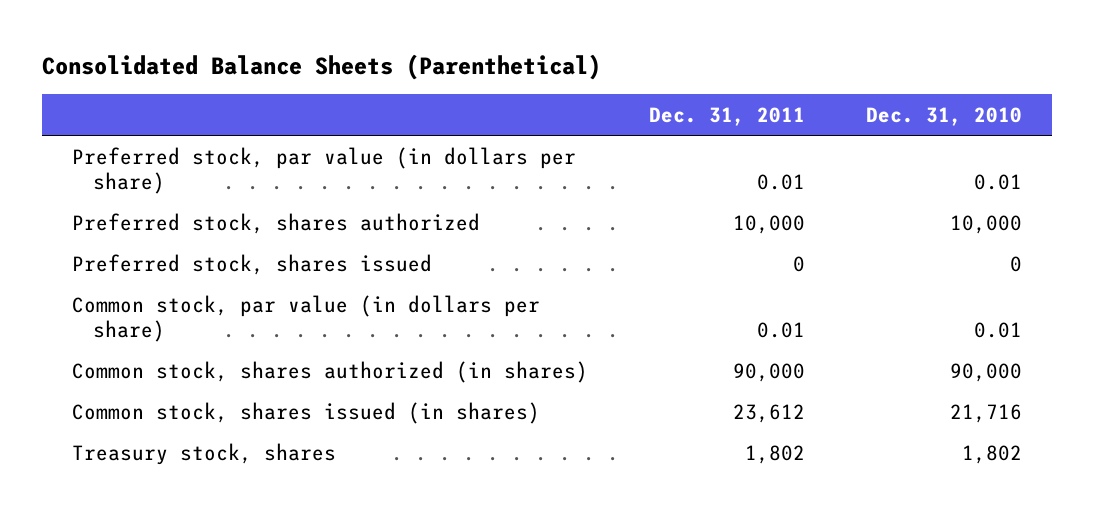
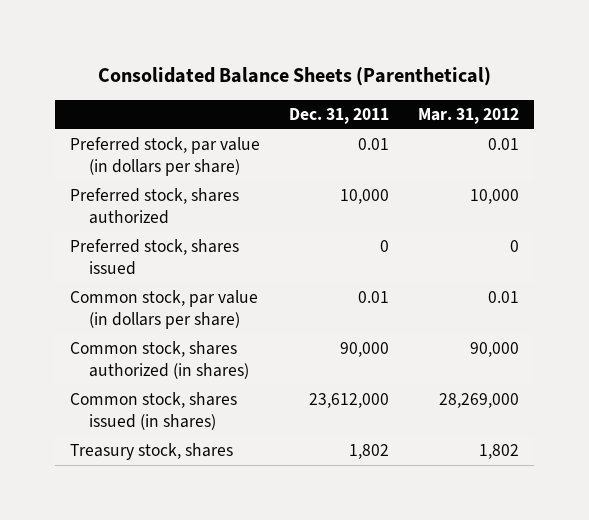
[865,107,1022,127] Dec. 31, 2010 -> none
none -> [418,108,520,125] Mar. 31, 2012
[733,403,806,423] 23,612 -> [309,393,390,409] 23,612,000

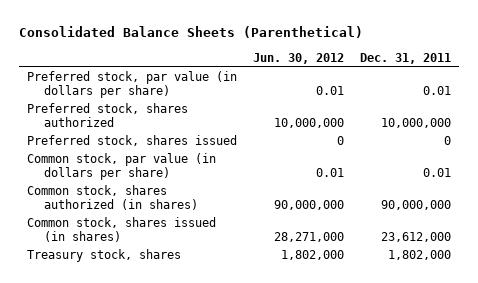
[418,108,520,125] Mar. 31, 2012 -> none
none -> [253,52,345,64] Jun. 30, 2012
[340,189,390,205] 10,000 -> [381,117,452,128] 10,000,000
[340,342,390,358] 90,000 -> [381,199,452,210] 90,000,000
[349,444,390,460] 1,802 -> [388,250,452,261] 1,802,000

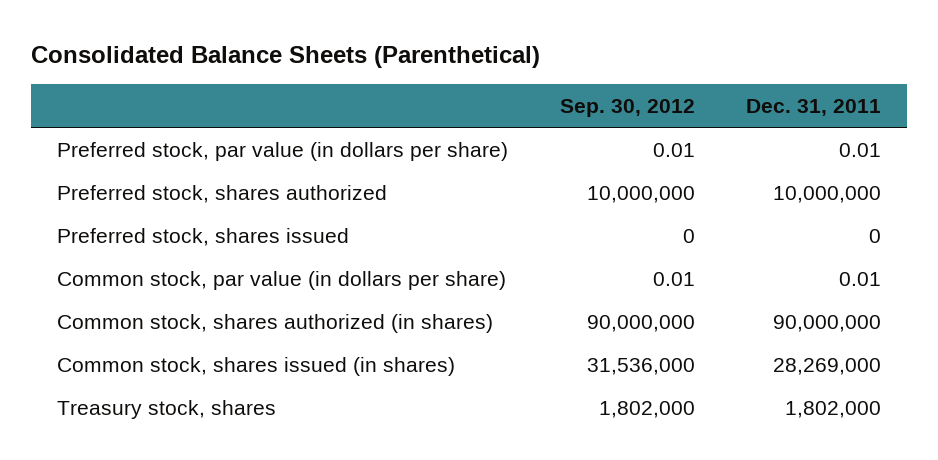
[253,52,345,64] Jun. 30, 2012 -> none
none -> [559,98,695,117] Sep. 30, 2012
[381,231,452,242] 23,612,000 -> [773,357,882,375] 28,269,000

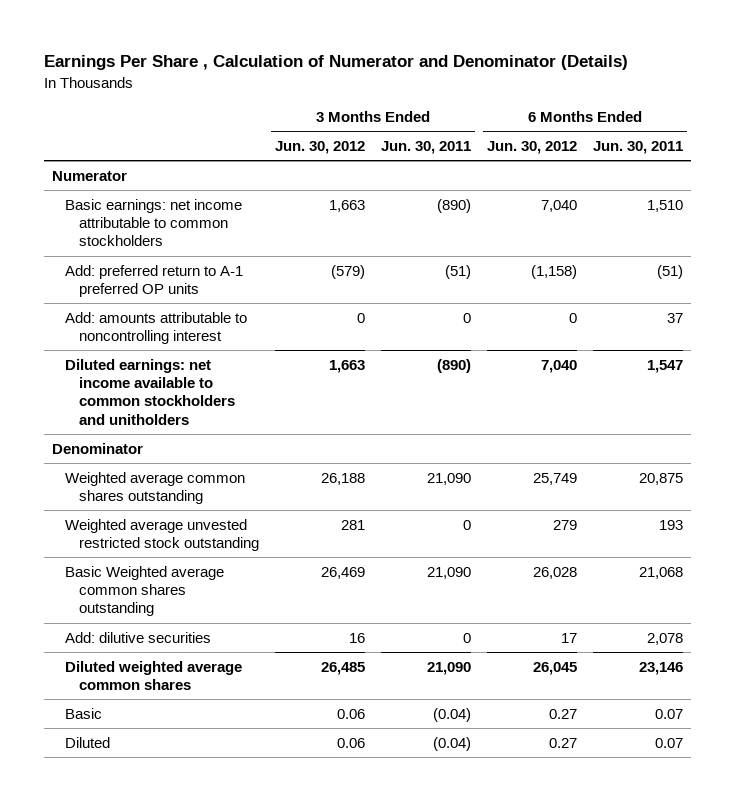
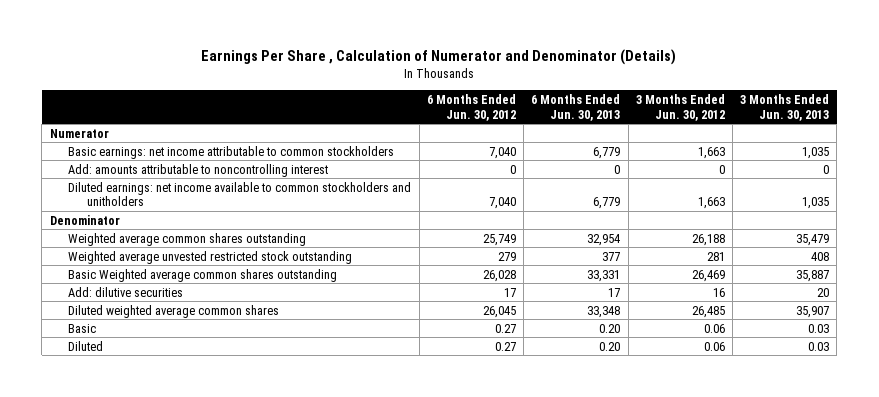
[380,141,471,155] Jun. 30, 2011 -> none
[593,141,684,155] Jun. 30, 2011 -> none
none -> [531,93,621,121] 6 Months Ended Jun. 30, 2013
none -> [740,93,830,121] 3 Months Ended Jun. 30, 2013
[65,264,244,298] Add: preferred return to A-1 preferred OP units -> none

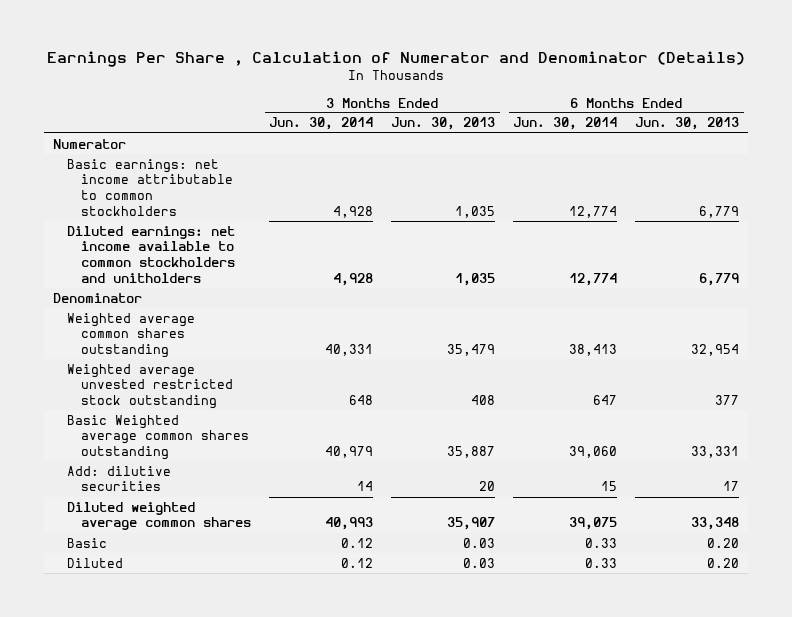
[426,93,516,121] 6 Months Ended Jun. 30, 2012 -> none
[635,93,725,121] 3 Months Ended Jun. 30, 2012 -> none
none -> [269,117,374,131] Jun. 30, 2014
none -> [513,117,618,131] Jun. 30, 2014
[68,163,329,177] Add: amounts attributable to noncontrolling interest -> none

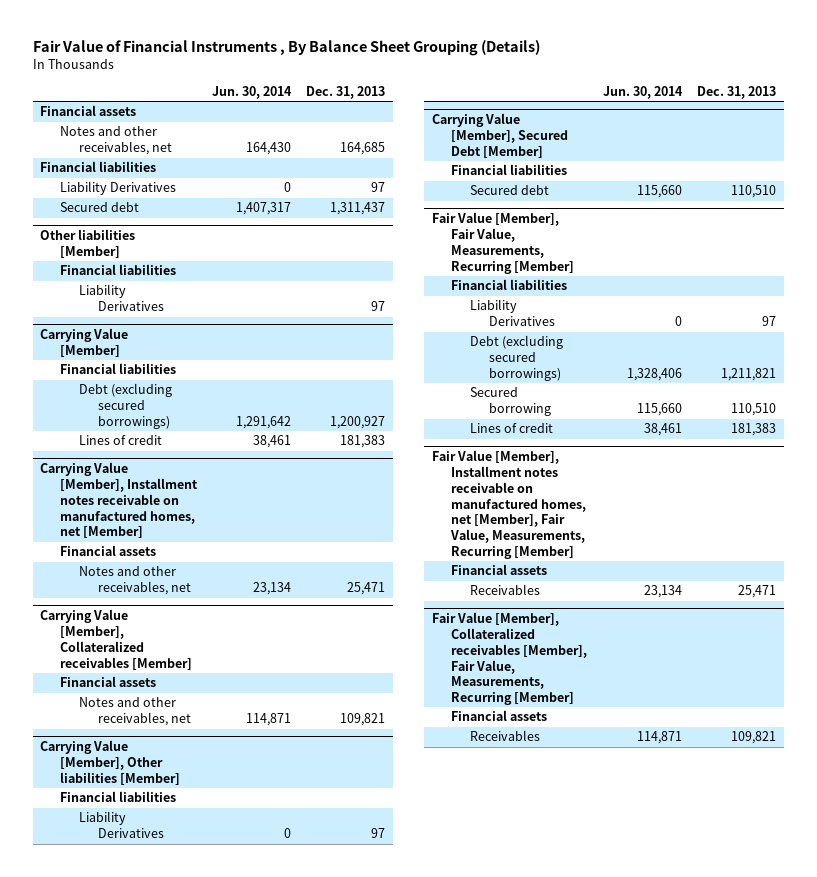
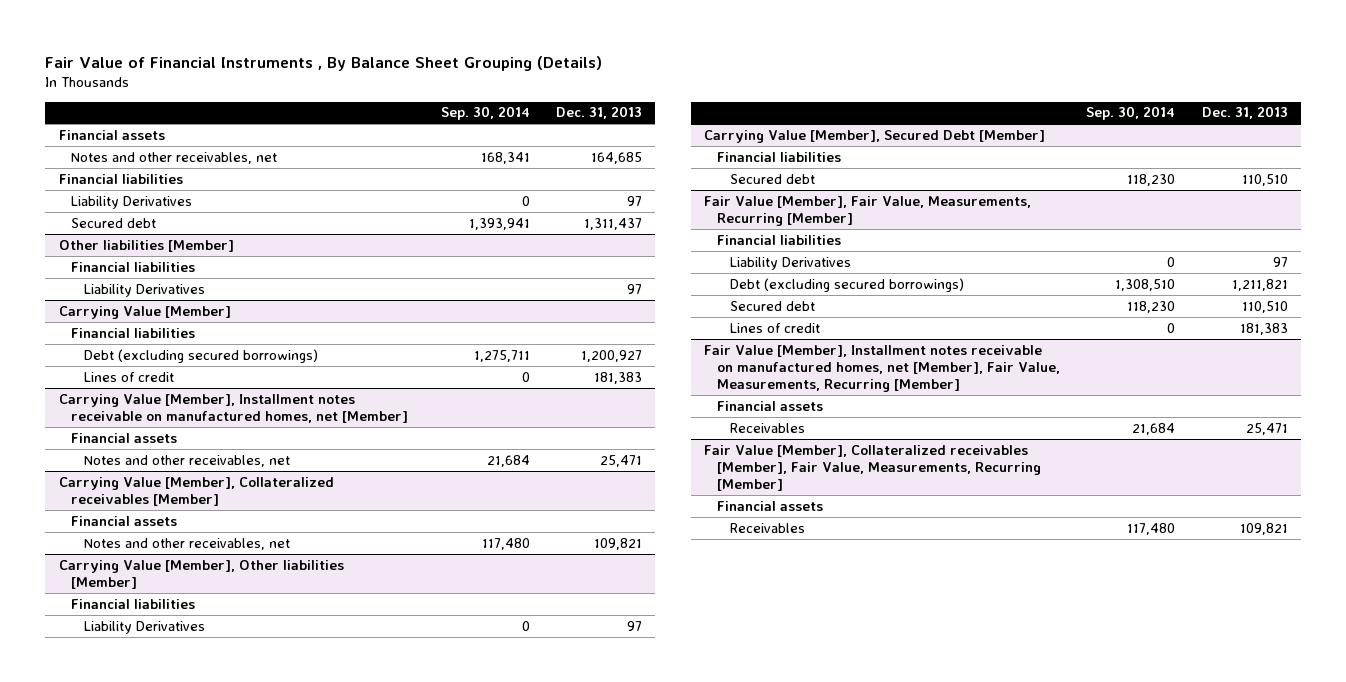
[211,85,292,99] Jun. 30, 2014 -> none
none -> [440,106,530,121] Sep. 30, 2014
[469,387,551,417] Secured borrowing -> [729,300,815,311] Secured debt

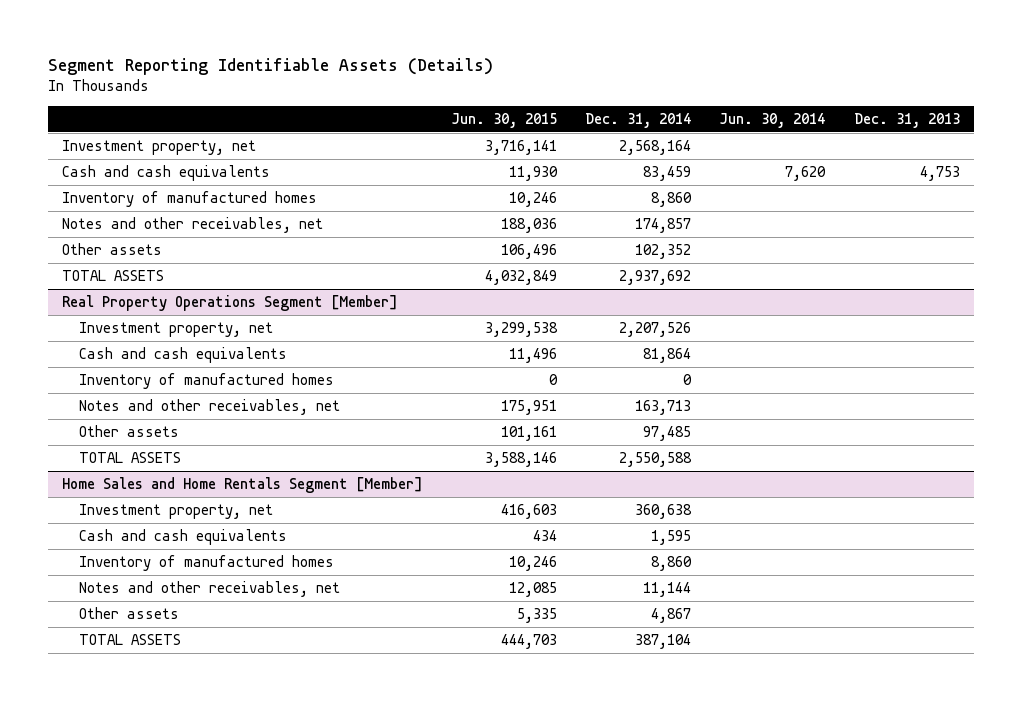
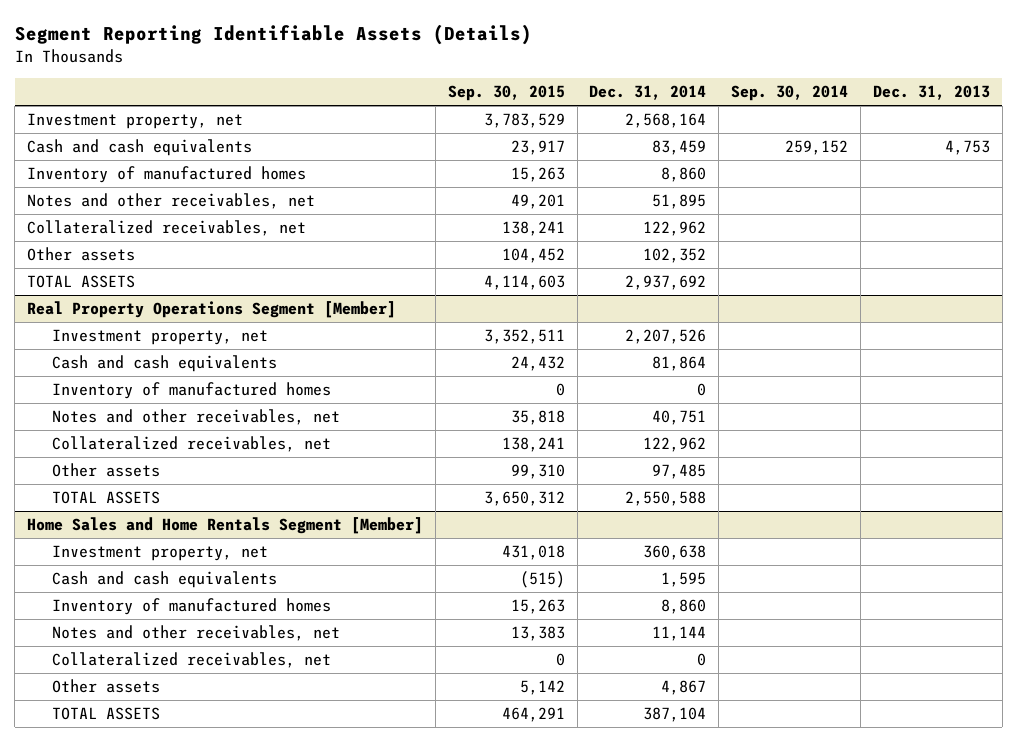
[450,113,557,129] Jun. 30, 2015 -> none
[719,113,826,129] Jun. 30, 2014 -> none
none -> [447,85,565,102] Sep. 30, 2015
none -> [731,85,849,102] Sep. 30, 2014
[635,218,692,234] 174,857 -> [652,194,707,210] 51,895
none -> [26,220,306,237] Collateralized receivables, net
[635,400,692,416] 163,713 -> [652,410,707,426] 40,751
none -> [51,436,331,453] Collateralized receivables, net
none -> [51,652,331,669] Collateralized receivables, net

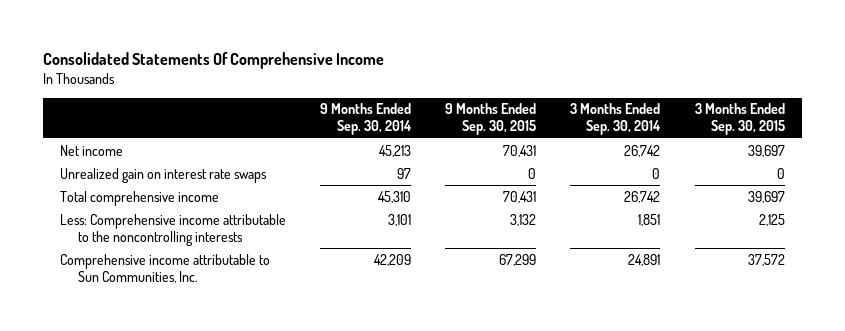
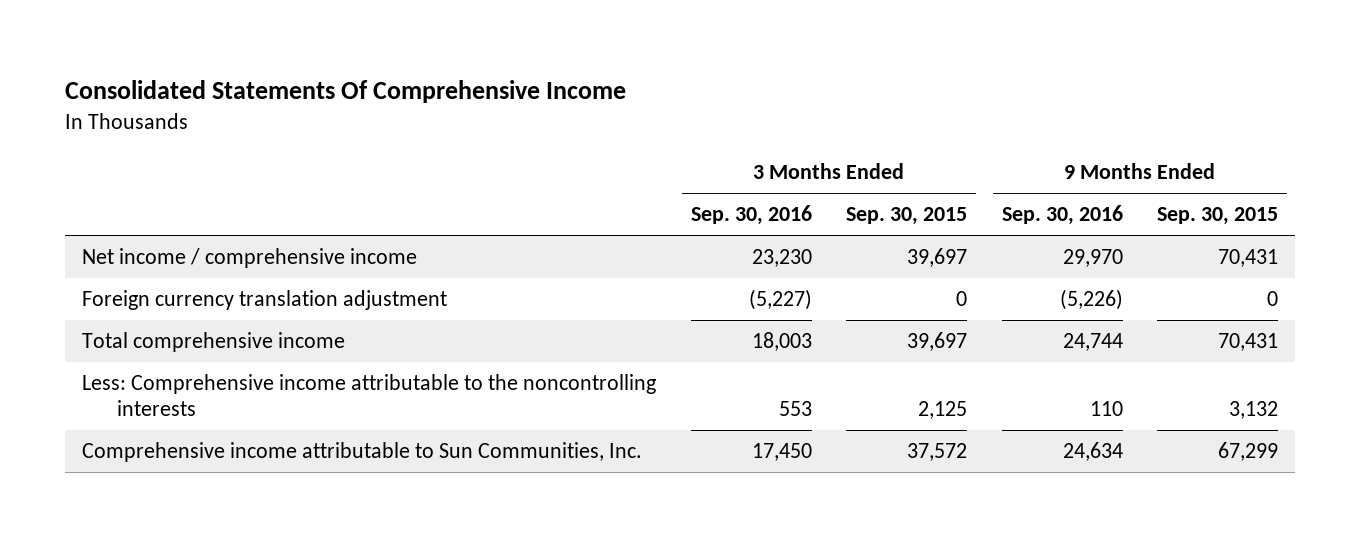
[320,103,413,136] 9 Months Ended Sep. 30, 2014 -> none
[570,103,662,136] 3 Months Ended Sep. 30, 2014 -> none
none -> [690,205,812,226] Sep. 30, 2016
none -> [1001,205,1123,226] Sep. 30, 2016
[60,144,124,156] Net income -> [82,248,418,269] Net income / comprehensive income
[60,167,268,183] Unrealized gain on interest rate swaps -> [82,290,448,311] Foreign currency translation adjustment

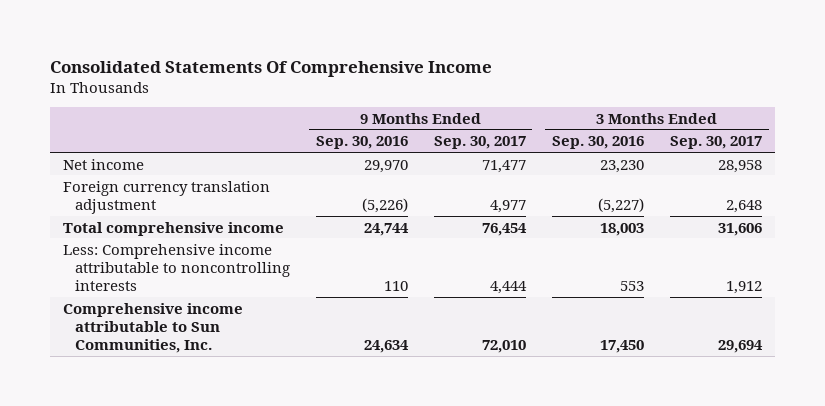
[846,207,968,226] Sep. 30, 2015 -> none
[1157,207,1279,226] Sep. 30, 2015 -> none
none -> [433,136,526,150] Sep. 30, 2017
none -> [670,136,763,150] Sep. 30, 2017
[82,248,418,269] Net income / comprehensive income -> [62,158,144,170] Net income
[82,374,657,416] Less: Comprehensive income attributable to the noncontrolling interests -> [62,243,290,292] Less: Comprehensive income attributable to noncontrolling interests

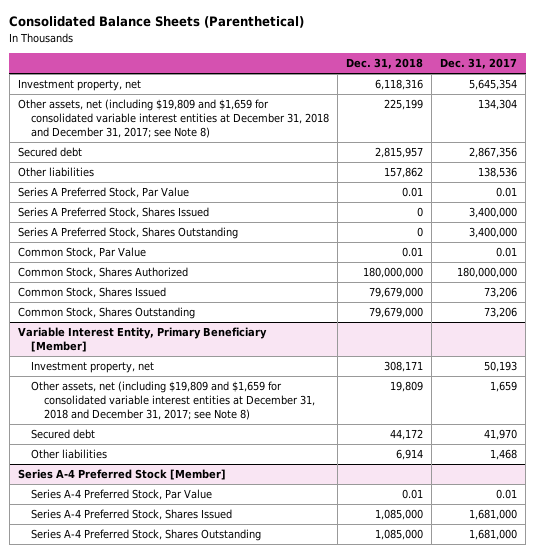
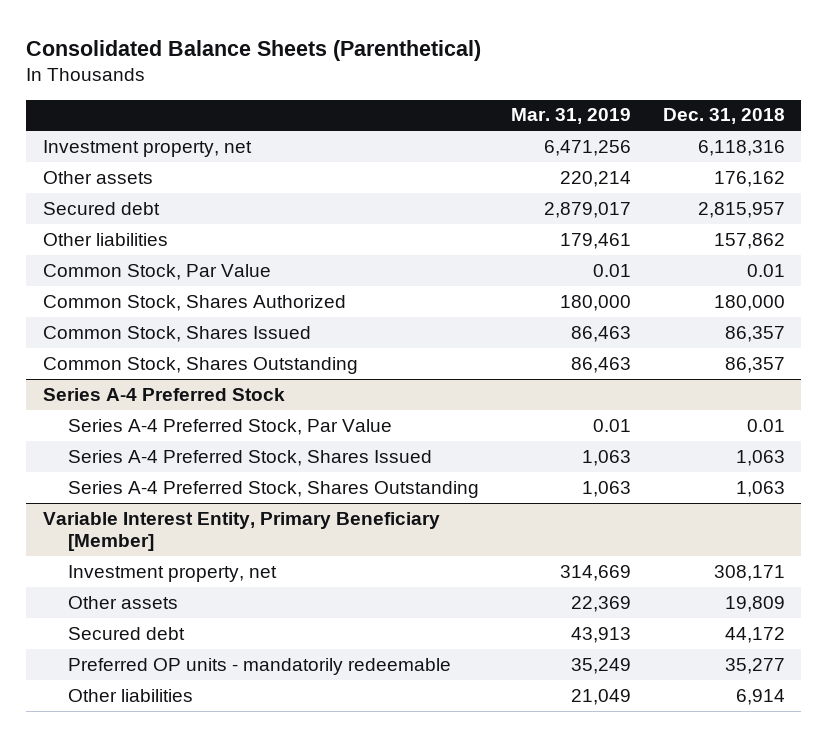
[440,58,518,70] Dec. 31, 2017 -> none
none -> [511,108,632,125] Mar. 31, 2019
[17,99,329,139] Other assets, net (including $19,809 and $1,659 for consolidated variable interest entities at December 31, 2018 and December 31, 2017; see Note 8) -> none
none -> [42,170,153,184] Other assets
[17,187,189,199] Series A Preferred Stock, Par Value -> none
[17,207,209,219] Series A Preferred Stock, Shares Issued -> none
[17,227,238,240] Series A Preferred Stock, Shares Outstanding -> none
[363,267,424,279] 180,000,000 -> [714,294,786,311] 180,000
[369,287,424,299] 79,679,000 -> [725,325,786,342] 86,357
[369,307,424,319] 79,679,000 -> [725,356,786,373] 86,357
none -> [42,387,285,401] Series A-4 Preferred Stock
none -> [68,418,393,435] Series A-4 Preferred Stock, Par Value
none -> [68,449,433,466] Series A-4 Preferred Stock, Shares Issued
none -> [68,480,480,498] Series A-4 Preferred Stock, Shares Outstanding
[30,381,316,421] Other assets, net (including $19,809 and $1,659 for consolidated variable interest entities at December 31, 2018 and December 31, 2017; see Note 8) -> [68,595,179,609] Other assets
none -> [68,657,452,675] Preferred OP units - mandatorily redeemable
[17,469,226,481] Series A-4 Preferred Stock [Member] -> none
[30,489,212,501] Series A-4 Preferred Stock, Par Value -> none
[30,509,232,521] Series A-4 Preferred Stock, Shares Issued -> none
[30,529,261,542] Series A-4 Preferred Stock, Shares Outstanding -> none

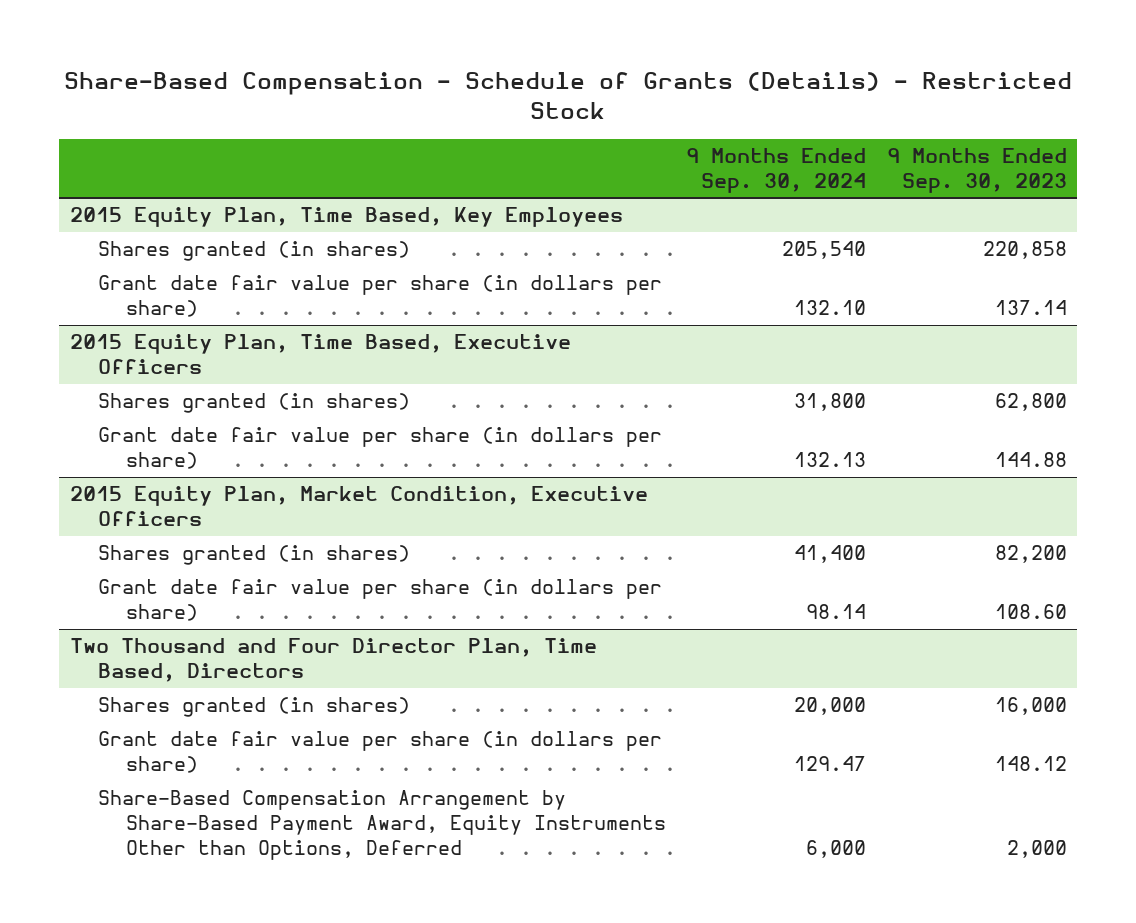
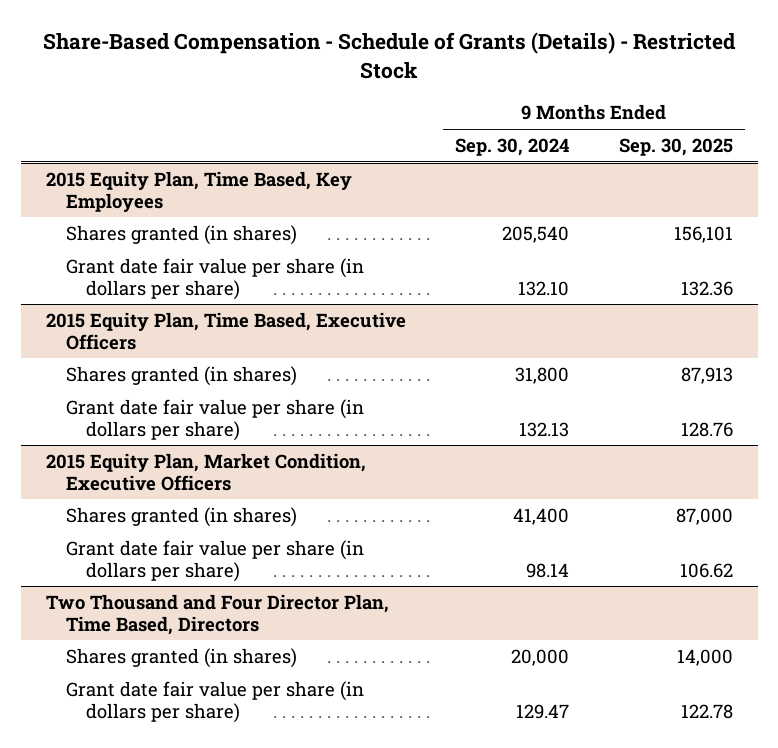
[886,147,1067,193] 9 Months Ended Sep. 30, 2023 -> none
none -> [618,138,733,157] Sep. 30, 2025
[97,790,666,860] Share-Based Compensation Arrangement by Share-Based Payment Award, Equity Instruments Other than Options, Deferred -> none

